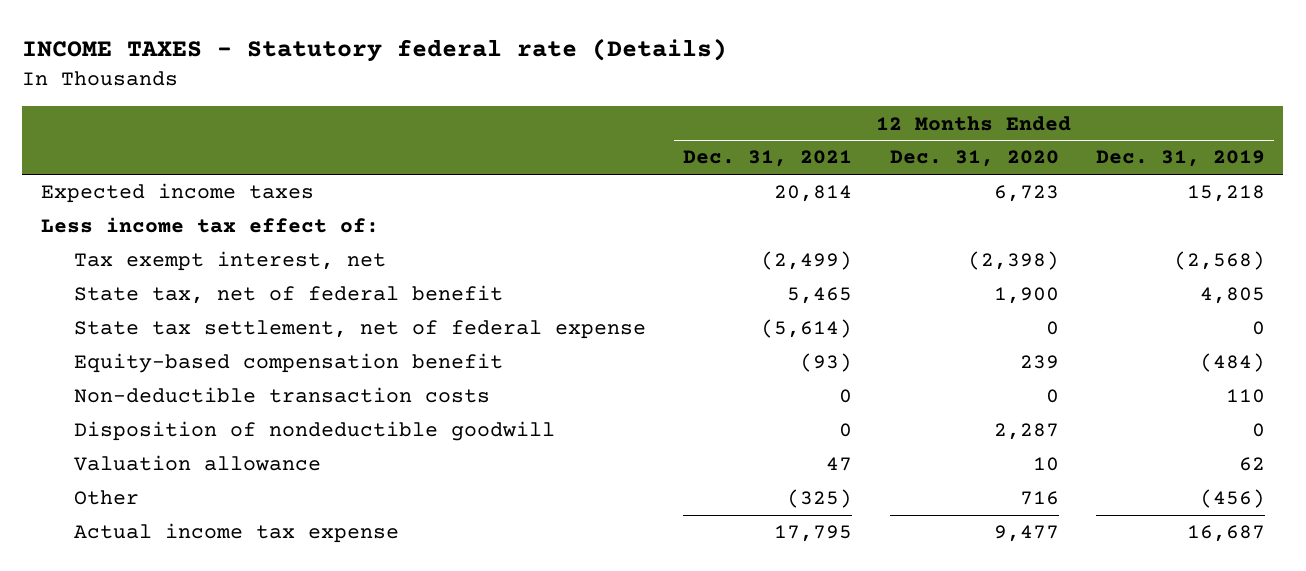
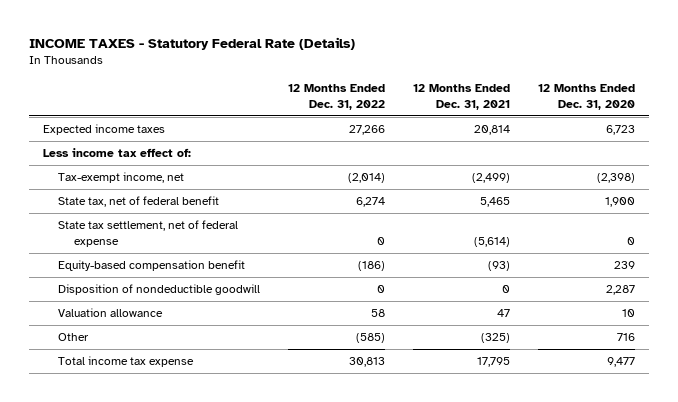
[22,37,728,62] INCOME TAXES - Statutory federal rate (Details) -> [28,36,355,50] INCOME TAXES - Statutory Federal Rate (Details)
[1095,150,1265,168] Dec. 31, 2019 -> none
none -> [288,84,386,111] 12 Months Ended Dec. 31, 2022
[74,251,387,272] Tax exempt interest, net -> [58,172,185,184] Tax-exempt income, net
[74,387,491,404] Non-deductible transaction costs -> none
[74,523,400,544] Actual income tax expense -> [58,356,195,368] Total income tax expense

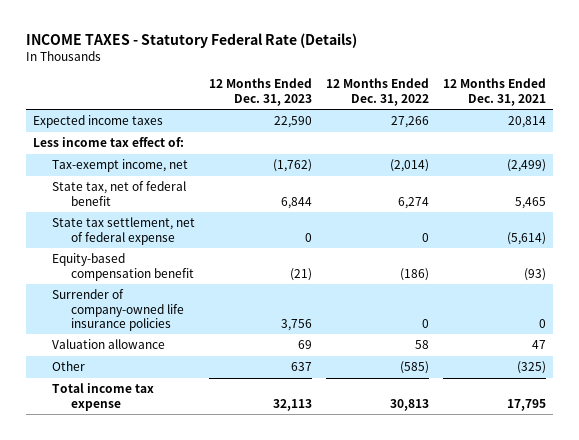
[538,84,636,111] 12 Months Ended Dec. 31, 2020 -> none
none -> [209,78,313,106] 12 Months Ended Dec. 31, 2023
[58,284,261,296] Disposition of nondeductible goodwill -> none
none -> [52,289,185,331] Surrender of company-owned life insurance policies

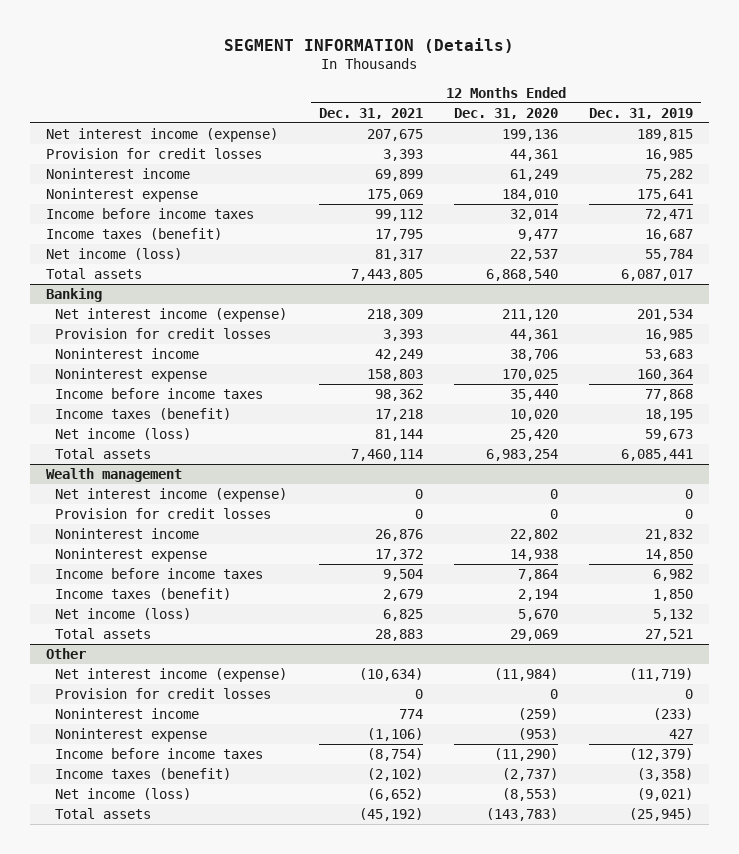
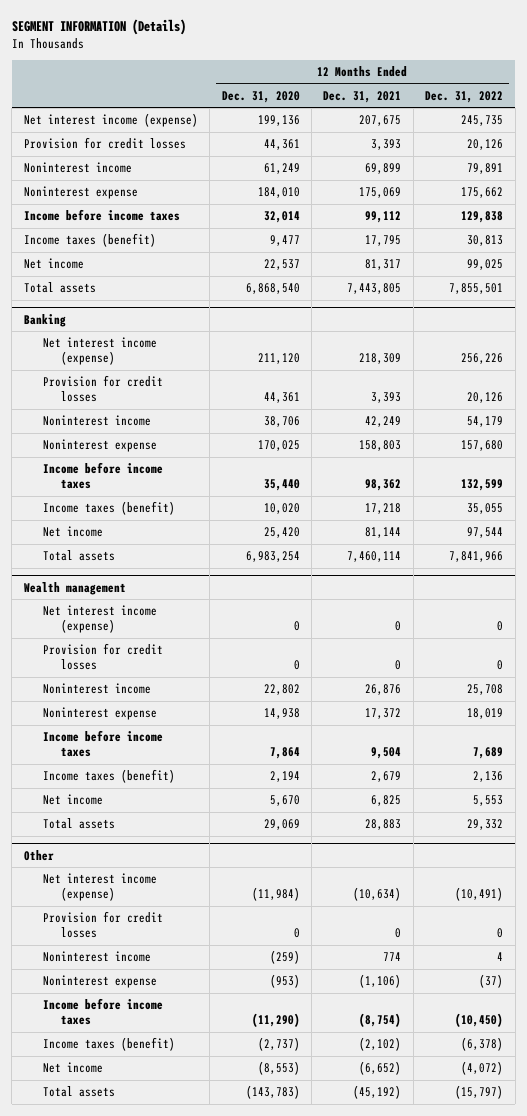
[589,107,694,119] Dec. 31, 2019 -> none
none -> [425,90,504,103] Dec. 31, 2022
[45,247,182,260] Net income (loss) -> [23,258,84,270] Net income
[55,427,192,440] Net income (loss) -> [42,526,103,538] Net income
[55,607,192,620] Net income (loss) -> [42,794,103,806] Net income
[55,787,192,800] Net income (loss) -> [42,1062,103,1074] Net income

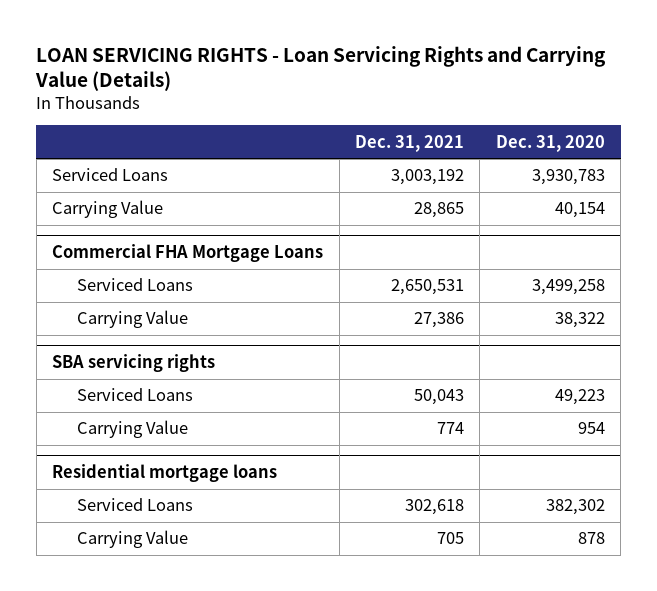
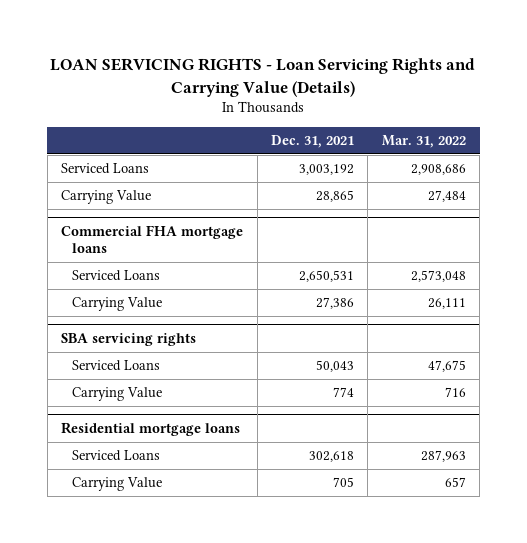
[495,134,605,152] Dec. 31, 2020 -> none
none -> [381,135,466,149] Mar. 31, 2022
[52,244,324,263] Commercial FHA Mortgage Loans -> [61,224,244,254] Commercial FHA mortgage loans

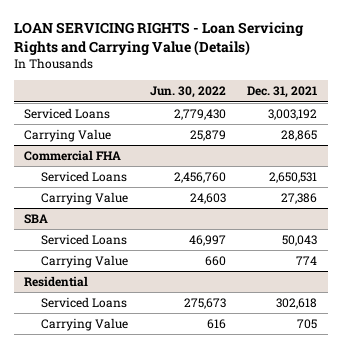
[381,135,466,149] Mar. 31, 2022 -> none
none -> [149,86,226,99] Jun. 30, 2022
[61,224,244,254] Commercial FHA mortgage loans -> [24,150,122,162] Commercial FHA
[61,332,197,346] SBA servicing rights -> [24,214,49,225] SBA
[61,421,241,436] Residential mortgage loans -> [24,276,89,288] Residential

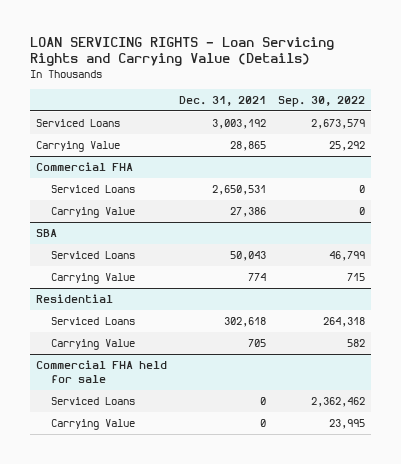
[149,86,226,99] Jun. 30, 2022 -> none
none -> [278,95,366,107] Sep. 30, 2022
none -> [36,360,168,384] Commercial FHA held for sale
none -> [50,397,135,406] Serviced Loans
none -> [50,419,135,431] Carrying Value

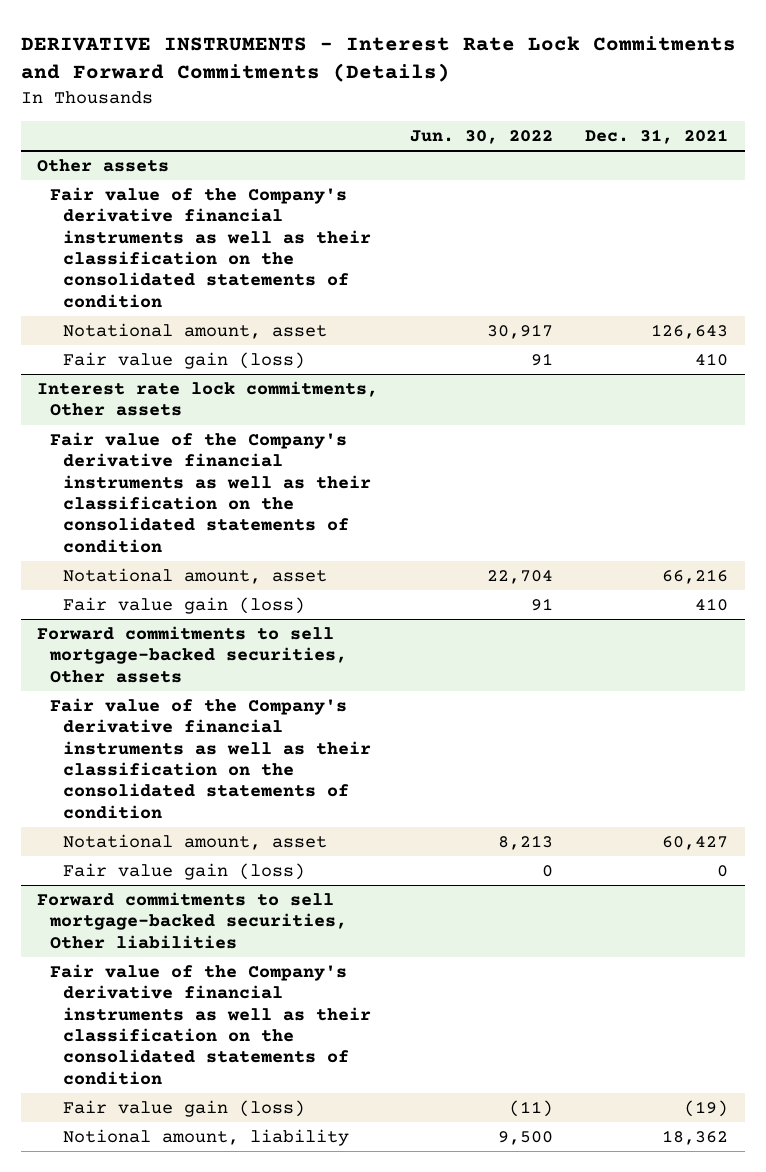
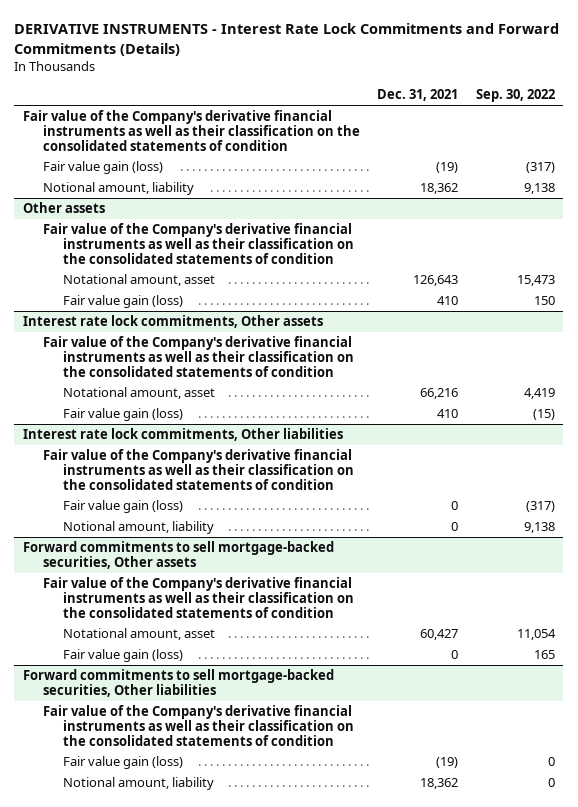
[410,129,554,144] Jun. 30, 2022 -> none
none -> [475,89,555,103] Sep. 30, 2022
none -> [23,110,361,151] Fair value of the Company's derivative financial instruments as well as their classification on the consolidated statements of condition
none -> [43,161,164,175] Fair value gain (loss)
none -> [43,182,195,196] Notional amount, liability
none -> [23,428,344,442] Interest rate lock commitments, Other liabilities
none -> [43,449,355,490] Fair value of the Company's derivative financial instruments as well as their classification on the consolidated statements of condition
none -> [63,500,184,514] Fair value gain (loss)
none -> [63,521,215,535] Notional amount, liability

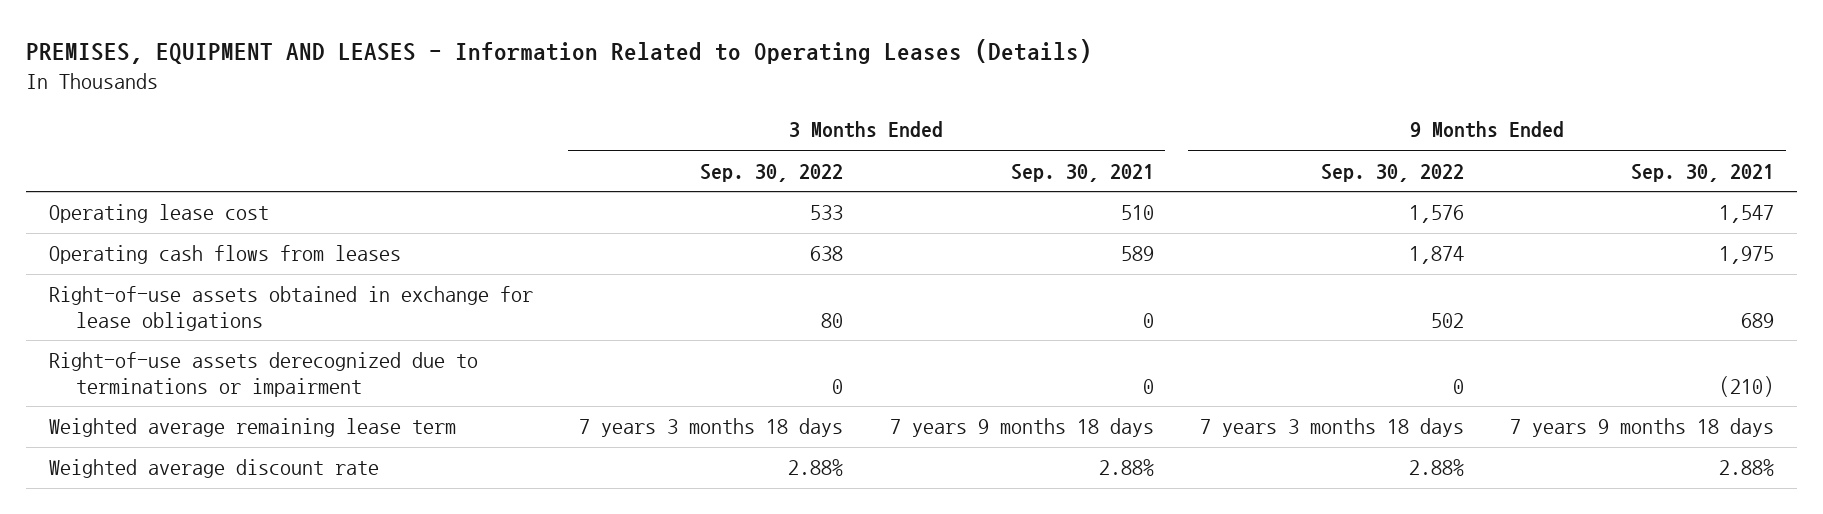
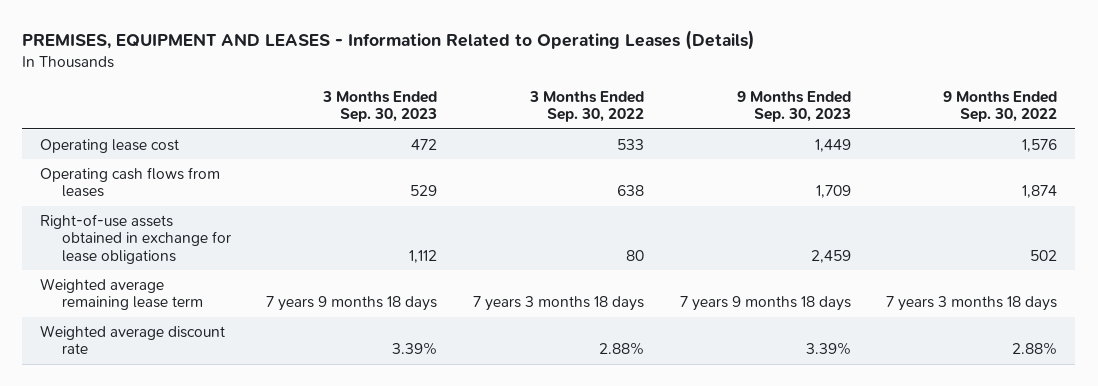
[1010,163,1154,182] Sep. 30, 2021 -> none
[1631,163,1775,182] Sep. 30, 2021 -> none
none -> [322,90,438,123] 3 Months Ended Sep. 30, 2023
none -> [736,90,851,123] 9 Months Ended Sep. 30, 2023
[49,352,479,397] Right-of-use assets derecognized due to terminations or impairment -> none

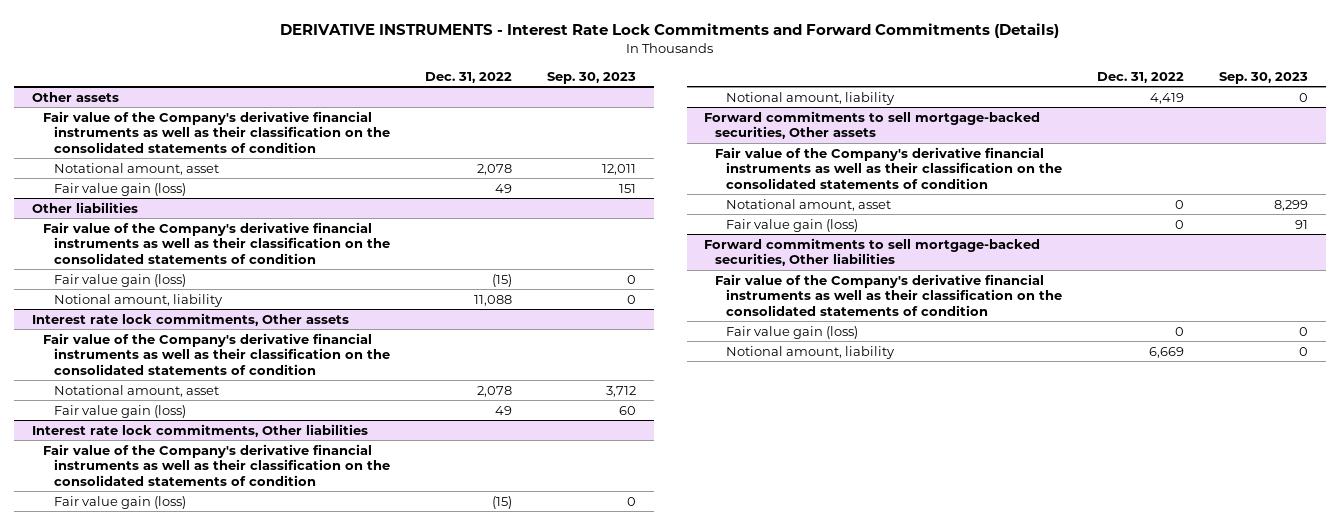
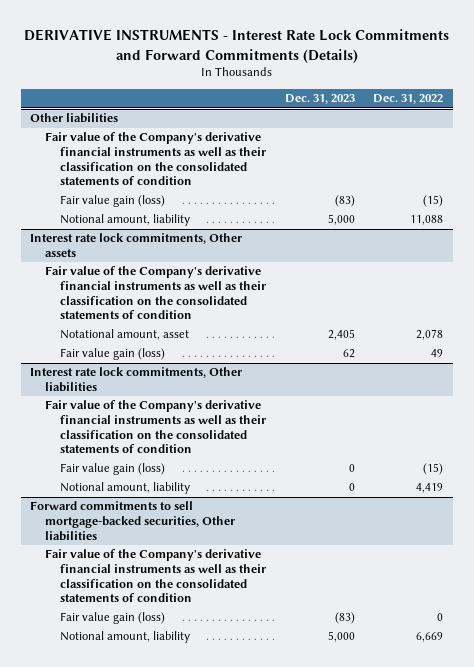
[547,71,637,84] Sep. 30, 2023 -> none
none -> [284,94,355,105] Dec. 31, 2023
[31,91,119,102] Other assets -> none
[42,110,390,153] Fair value of the Company's derivative financial instruments as well as their classification on the consolidated statements of condition -> none
[53,162,219,175] Notational amount, asset -> none
[53,182,186,196] Fair value gain (loss) -> none
[704,110,1041,140] Forward commitments to sell mortgage-backed securities, Other assets -> none
[715,146,1063,189] Fair value of the Company's derivative financial instruments as well as their classification on the consolidated statements of condition -> none
[726,198,892,211] Notational amount, asset -> none
[726,218,859,232] Fair value gain (loss) -> none

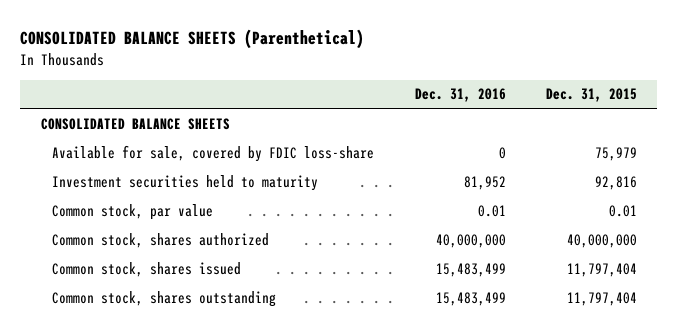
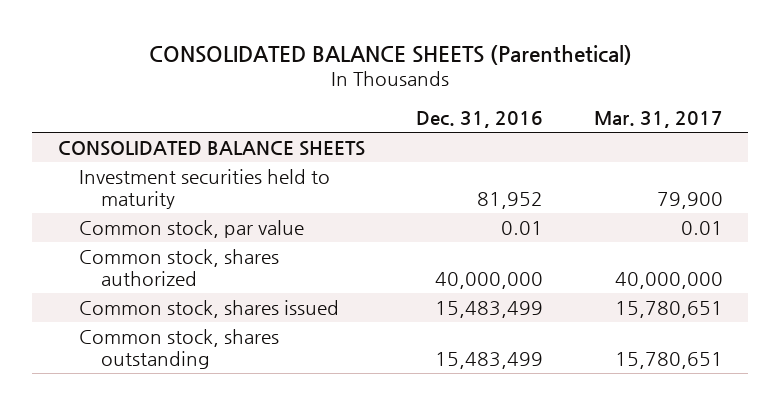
[545,88,637,103] Dec. 31, 2015 -> none
none -> [593,111,723,129] Mar. 31, 2017
[52,144,375,162] Available for sale, covered by FDIC loss-share -> none

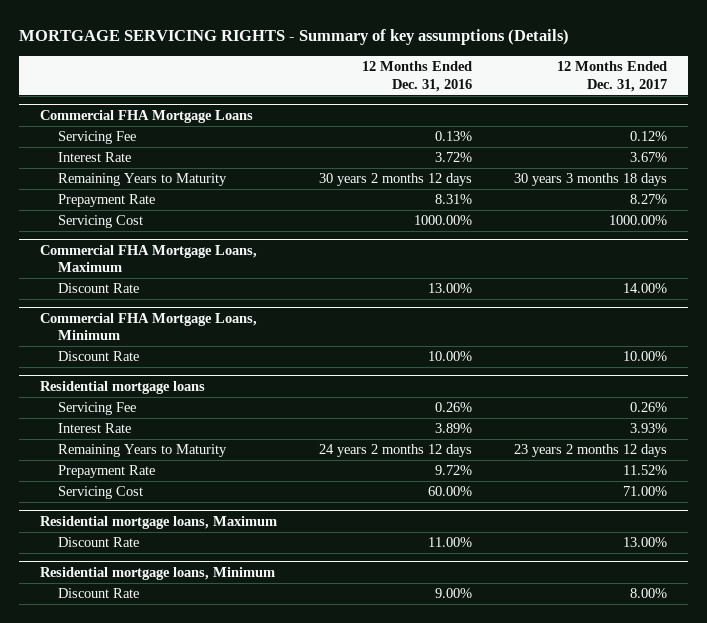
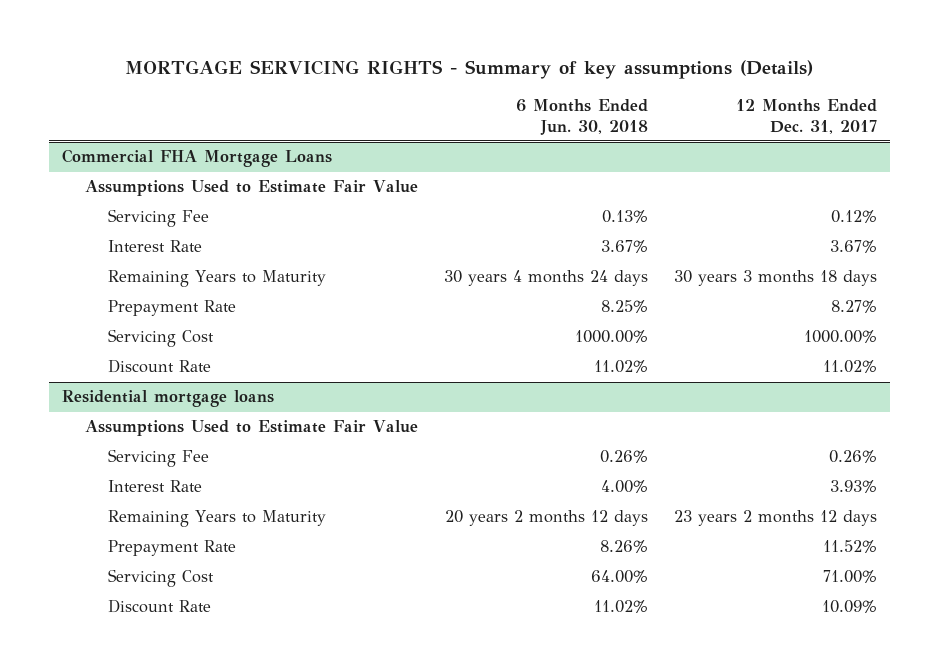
[361,61,472,92] 12 Months Ended Dec. 31, 2016 -> none
none -> [515,99,648,135] 6 Months Ended Jun. 30, 2018
none -> [84,180,418,197] Assumptions Used to Estimate Fair Value
[39,245,257,273] Commercial FHA Mortgage Loans, Maximum -> none
[39,313,257,341] Commercial FHA Mortgage Loans, Minimum -> none
[57,351,139,362] Discount Rate -> none
[622,283,667,294] 14.00% -> [822,360,877,374] 11.02%
none -> [84,420,418,437] Assumptions Used to Estimate Fair Value
[39,516,277,530] Residential mortgage loans, Maximum -> none
[39,567,275,581] Residential mortgage loans, Minimum -> none
[57,588,139,599] Discount Rate -> none
[622,537,667,548] 13.00% -> [821,600,877,614] 10.09%

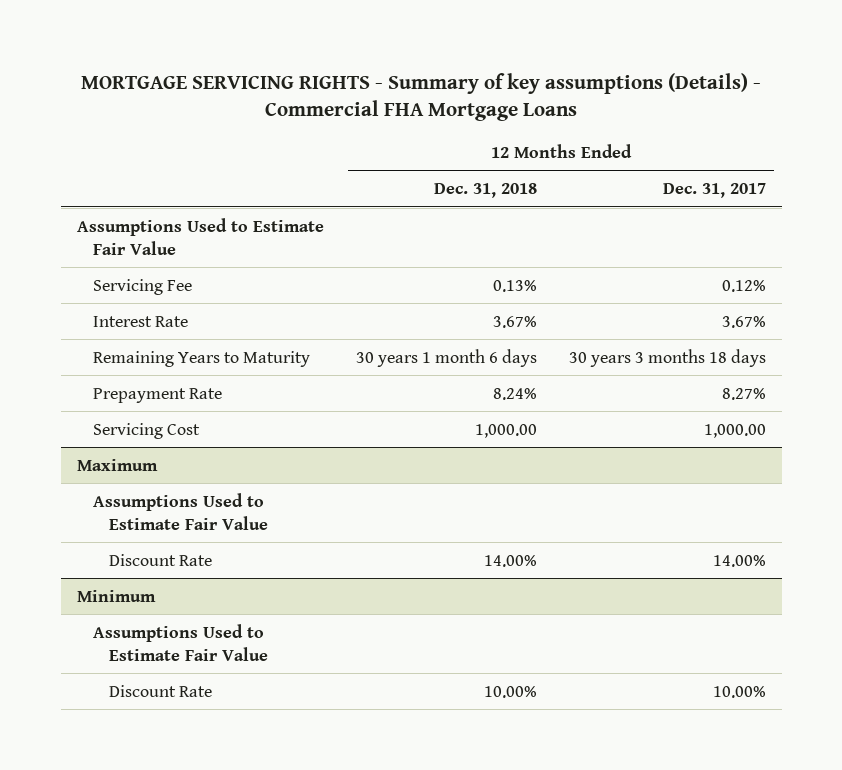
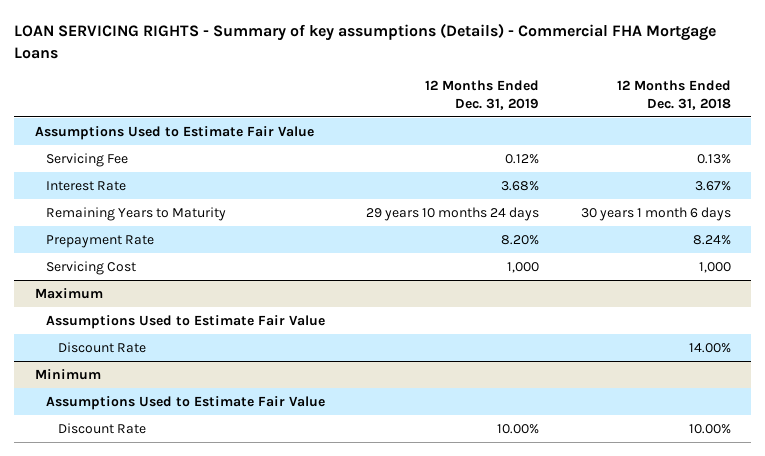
[81,72,762,122] MORTGAGE SERVICING RIGHTS - Summary of key assumptions (Details) - Commercial FHA Mortgage Loans -> [14,23,717,60] LOAN SERVICING RIGHTS - Summary of key assumptions (Details) - Commercial FHA Mortgage Loans
[662,183,766,199] Dec. 31, 2017 -> none
none -> [425,80,540,110] 12 Months Ended Dec. 31, 2019
[474,423,537,438] 1,000.00 -> [698,262,731,274] 1,000

